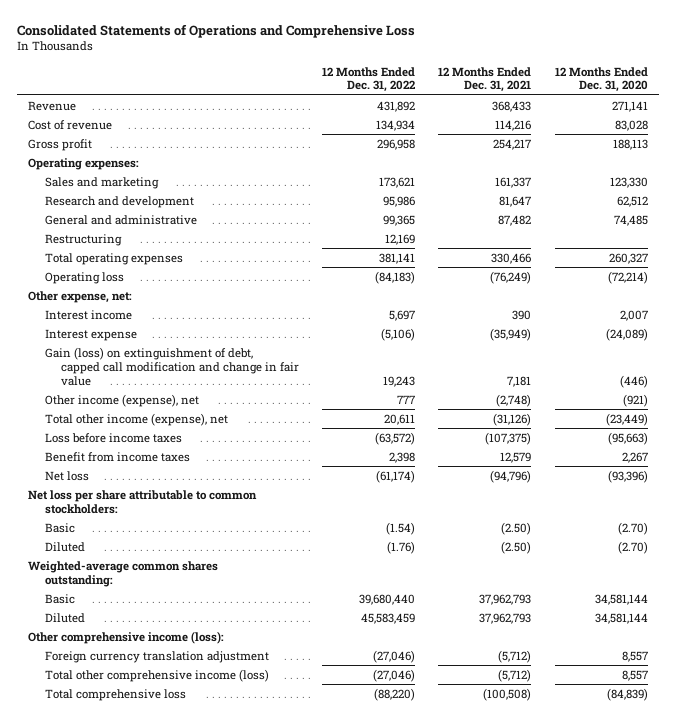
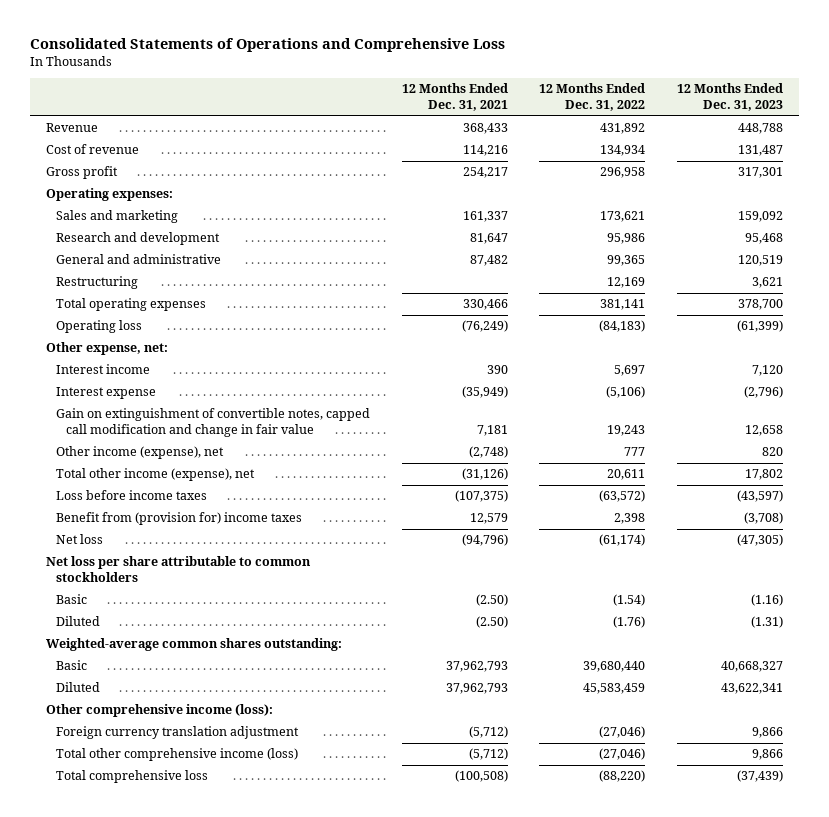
[554,66,648,93] 12 Months Ended Dec. 31, 2020 -> none
none -> [677,83,784,112] 12 Months Ended Dec. 31, 2023
[44,346,299,386] Gain (loss) on extinguishment of debt, capped call modification and change in fair value -> [55,408,370,438] Gain on extinguishment of convertible notes, capped call modification and change in fair value
[44,451,190,462] Benefit from income taxes -> [55,512,302,526] Benefit from (provision for) income taxes
[28,489,258,514] Net loss per share attributable to common stockholders: -> [45,556,311,583] Net loss per share attributable to common stockholders

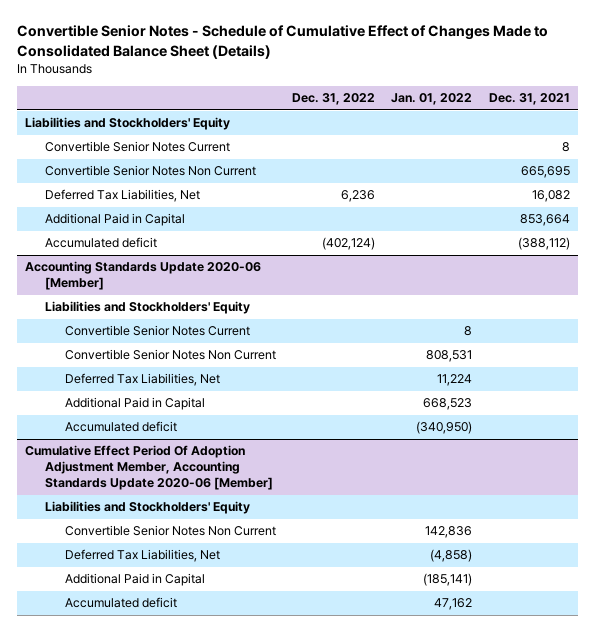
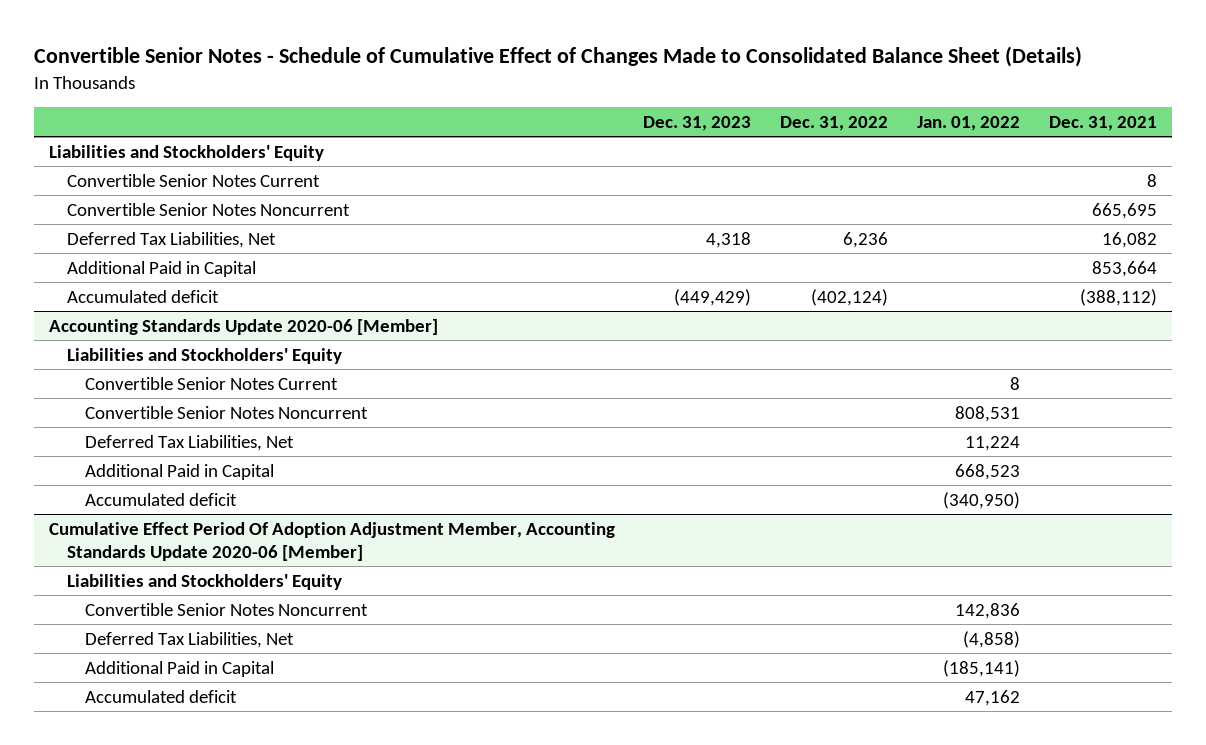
none -> [643,116,752,132] Dec. 31, 2023
[44,165,256,177] Convertible Senior Notes Non Current -> [66,202,350,216] Convertible Senior Notes Noncurrent
[64,349,276,361] Convertible Senior Notes Non Current -> [85,405,369,419] Convertible Senior Notes Noncurrent
[64,525,276,537] Convertible Senior Notes Non Current -> [85,602,369,616] Convertible Senior Notes Noncurrent

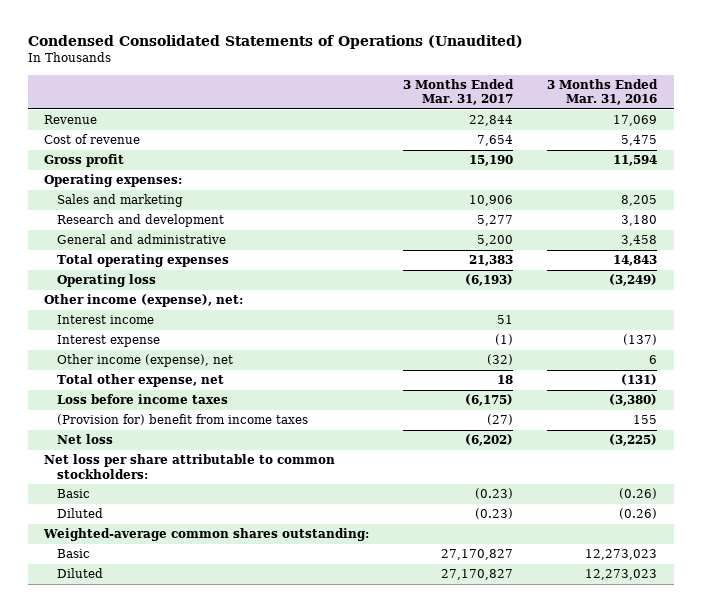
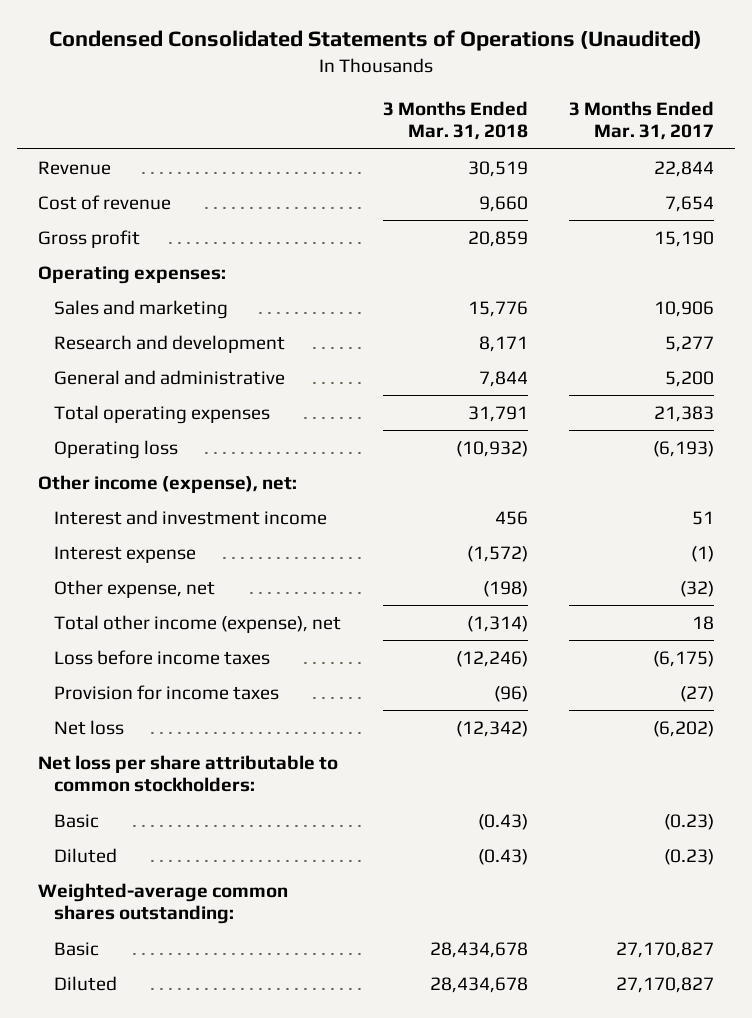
[547,78,659,106] 3 Months Ended Mar. 31, 2016 -> none
none -> [382,100,528,141] 3 Months Ended Mar. 31, 2018
[57,315,155,325] Interest income -> [53,509,327,525] Interest and investment income
[57,354,234,368] Other income (expense), net -> [53,579,215,598] Other expense, net
[57,374,225,388] Total other expense, net -> [53,614,341,633] Total other income (expense), net
[57,414,309,426] (Provision for) benefit from income taxes -> [53,684,279,700] Provision for income taxes

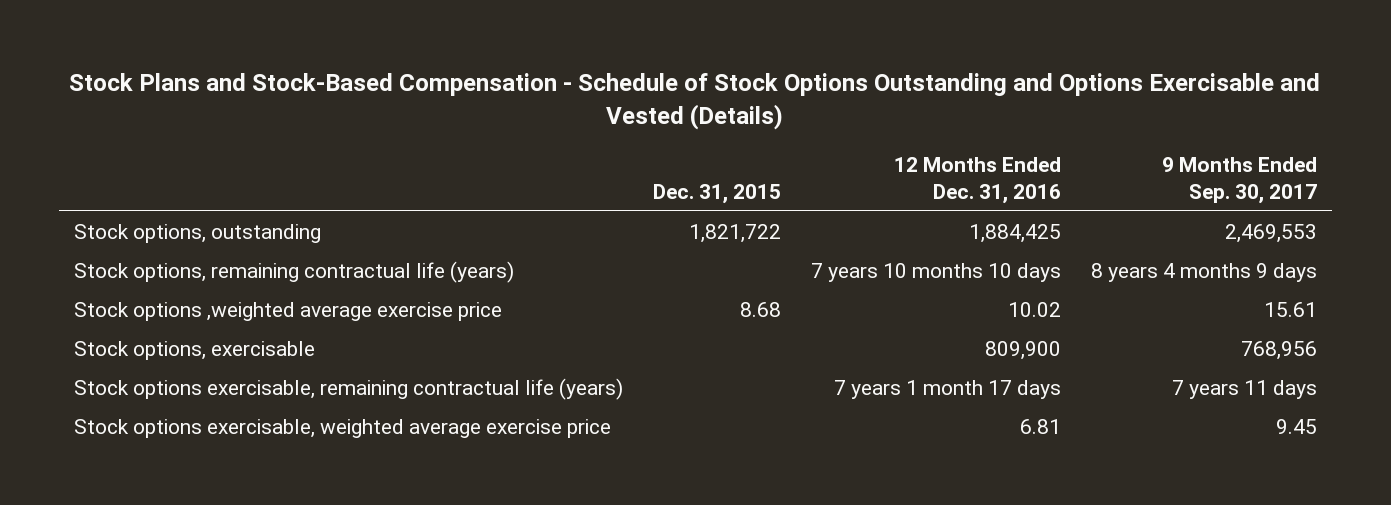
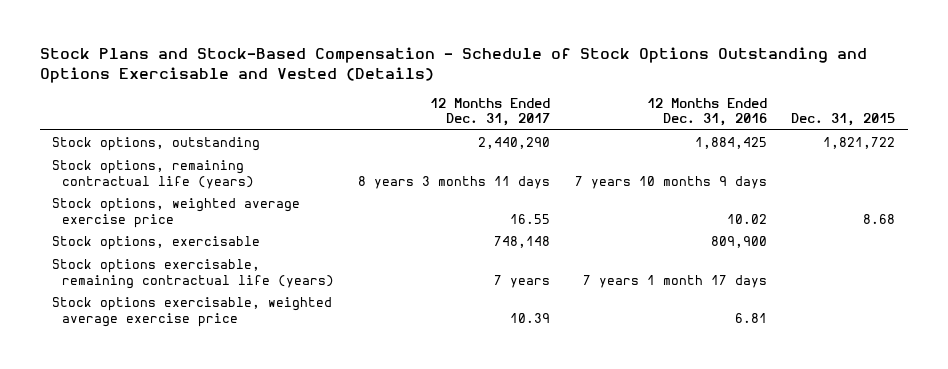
[1161,156,1317,204] 9 Months Ended Sep. 30, 2017 -> none
none -> [430,97,551,127] 12 Months Ended Dec. 31, 2017
[810,263,1061,283] 7 years 10 months 10 days -> [574,175,767,189] 7 years 10 months 9 days
[73,302,502,322] Stock options ,weighted average exercise price -> [52,198,301,228] Stock options, weighted average exercise price

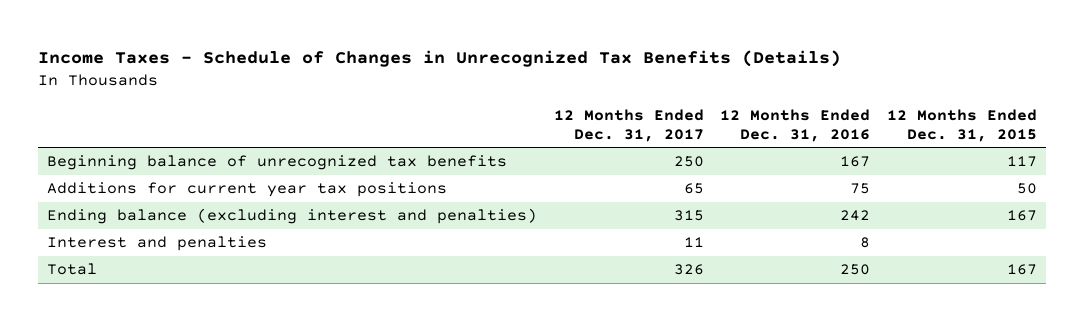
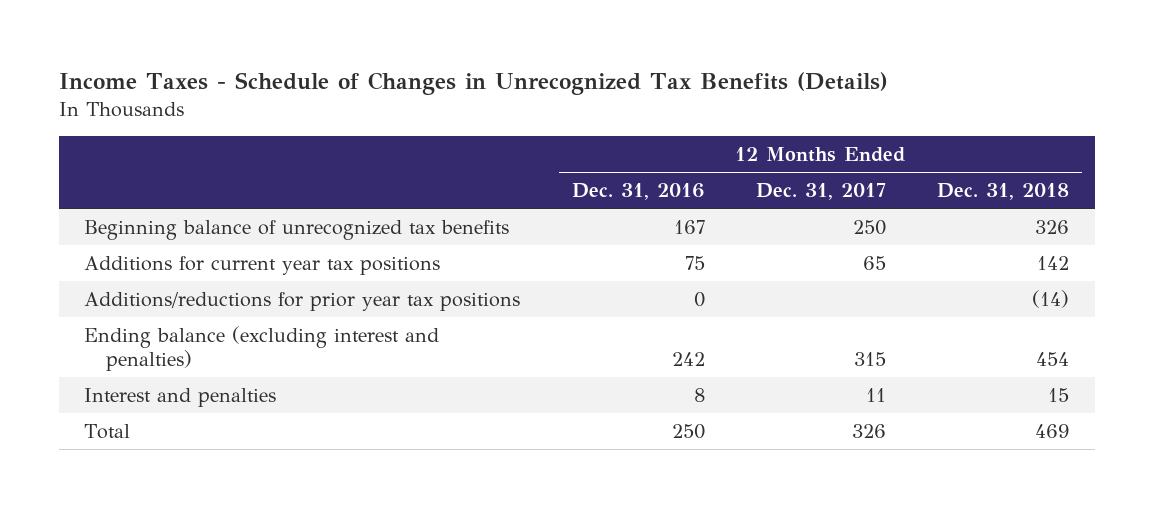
[887,108,1038,142] 12 Months Ended Dec. 31, 2015 -> none
none -> [937,183,1070,201] Dec. 31, 2018
none -> [84,291,521,311] Additions/reductions for prior year tax positions

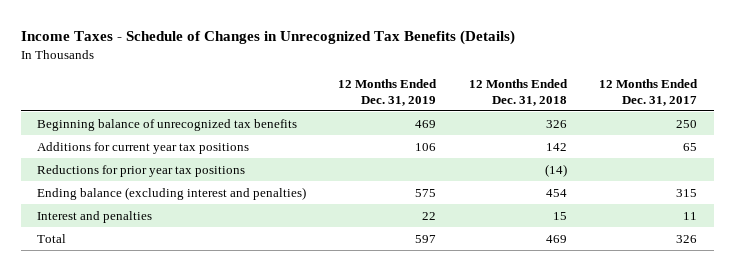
[571,183,705,201] Dec. 31, 2016 -> none
none -> [338,78,438,106] 12 Months Ended Dec. 31, 2019
[84,291,521,311] Additions/reductions for prior year tax positions -> [36,164,245,177] Reductions for prior year tax positions

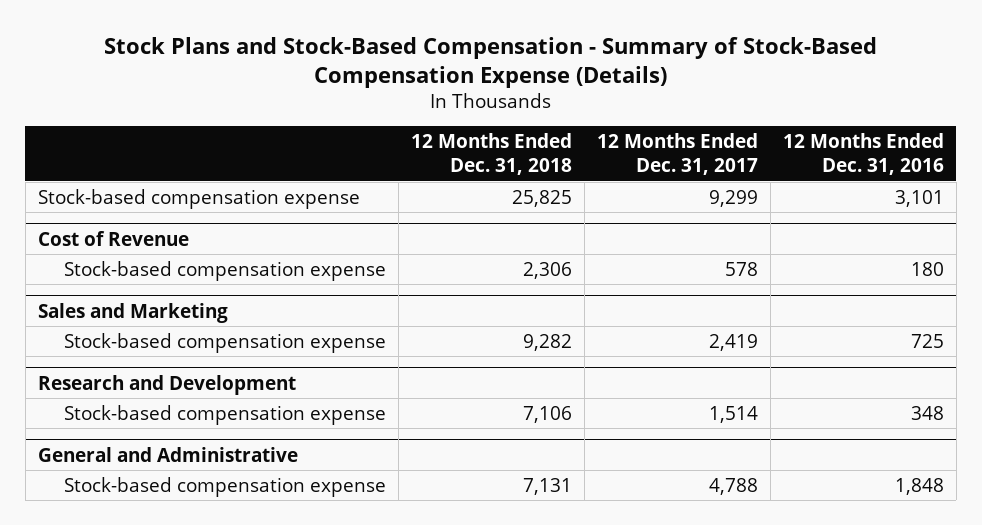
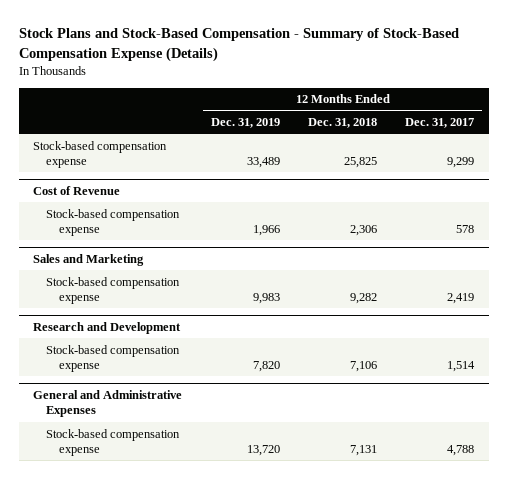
[782,133,944,176] 12 Months Ended Dec. 31, 2016 -> none
none -> [210,118,280,129] Dec. 31, 2019
[37,446,298,462] General and Administrative -> [33,390,183,418] General and Administrative Expenses

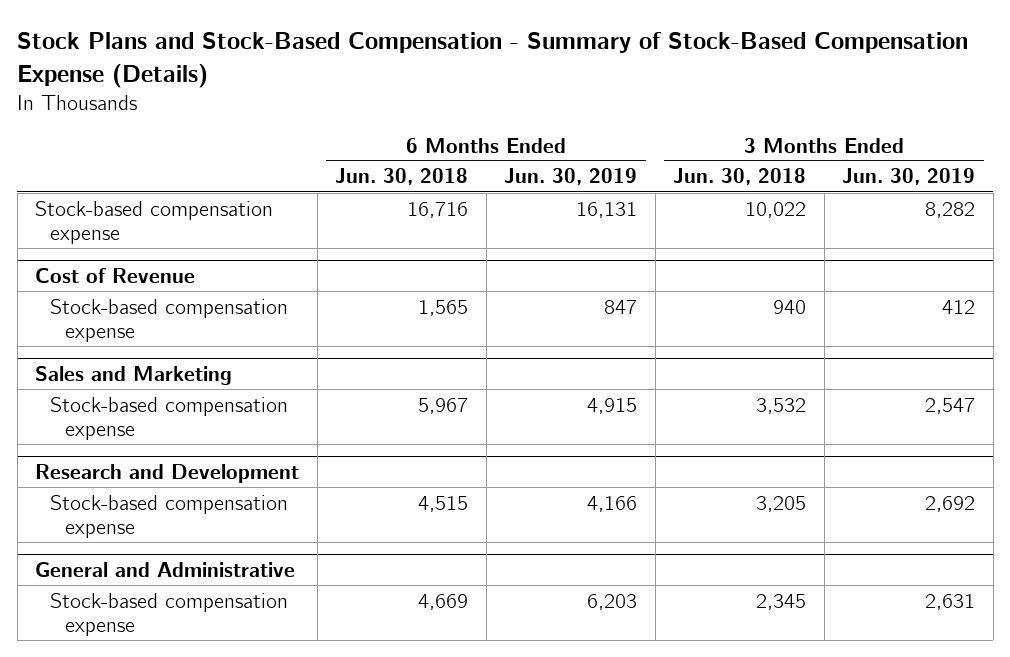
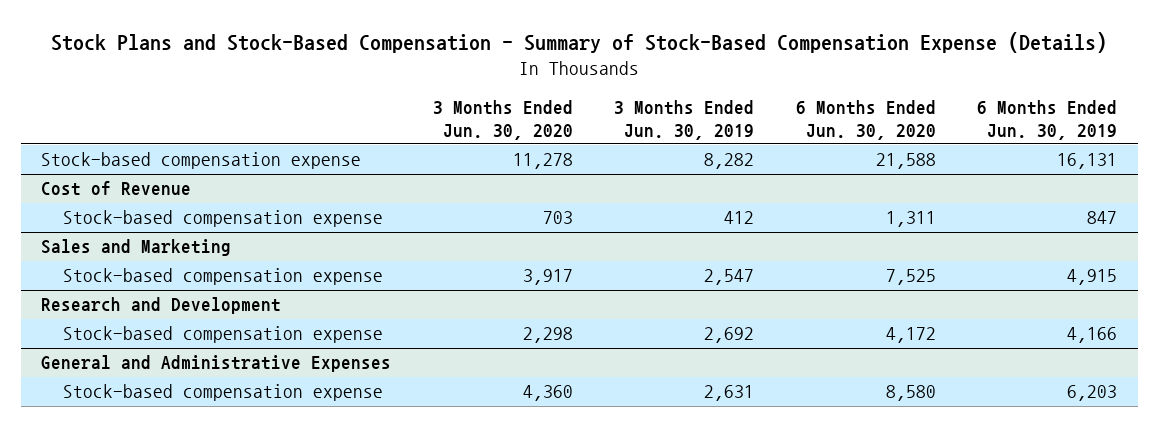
[335,168,469,186] Jun. 30, 2018 -> none
[673,168,807,186] Jun. 30, 2018 -> none
none -> [432,100,573,140] 3 Months Ended Jun. 30, 2020
none -> [795,100,936,140] 6 Months Ended Jun. 30, 2020
[35,561,296,577] General and Administrative -> [41,355,392,373] General and Administrative Expenses

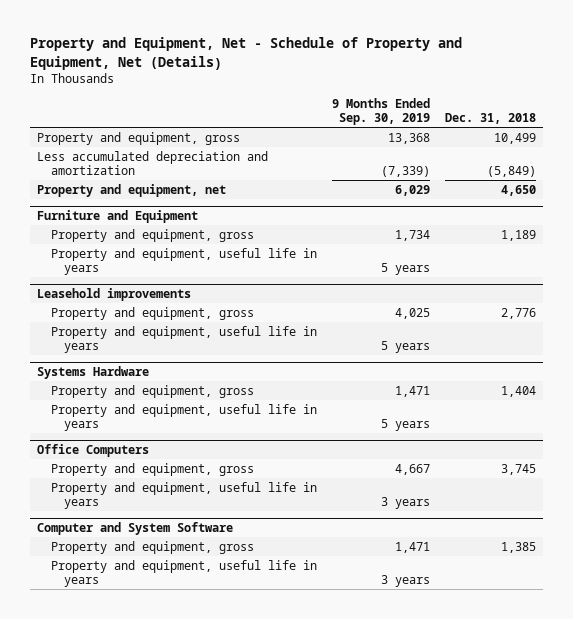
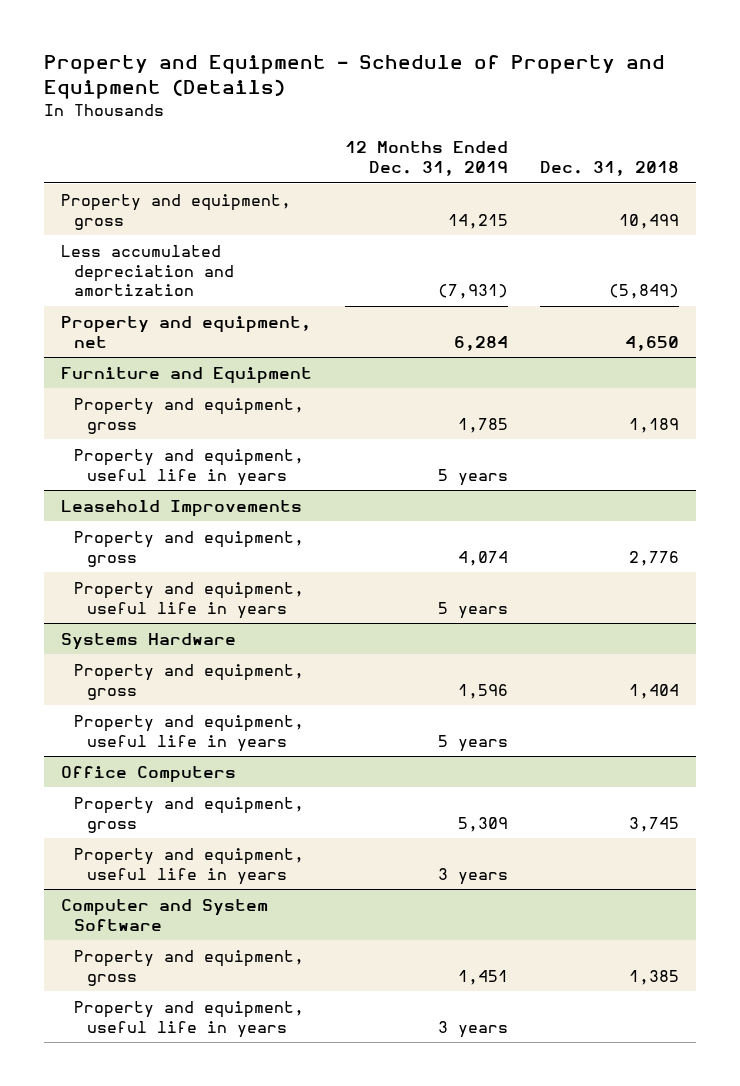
[29,37,462,70] Property and Equipment, Net - Schedule of Property and Equipment, Net (Details) -> [44,55,666,100] Property and Equipment - Schedule of Property and Equipment (Details)
[331,98,430,126] 9 Months Ended Sep. 30, 2019 -> none
none -> [344,141,508,177] 12 Months Ended Dec. 31, 2019
[37,287,192,301] Leasehold improvements -> [60,499,302,517] Leasehold Improvements

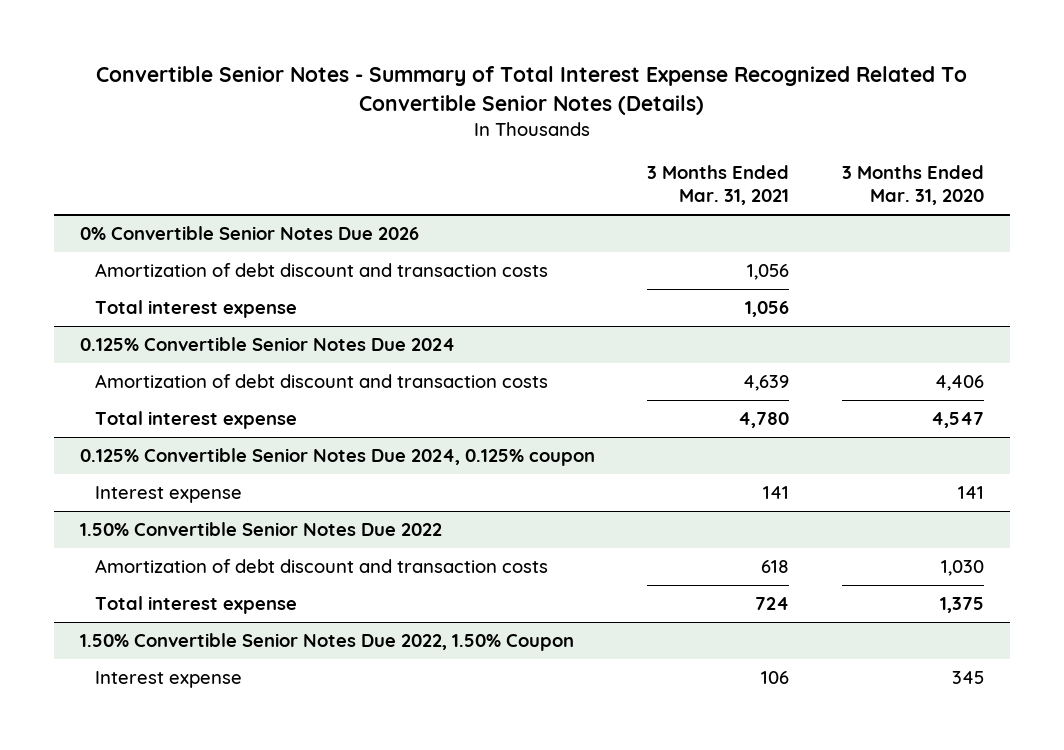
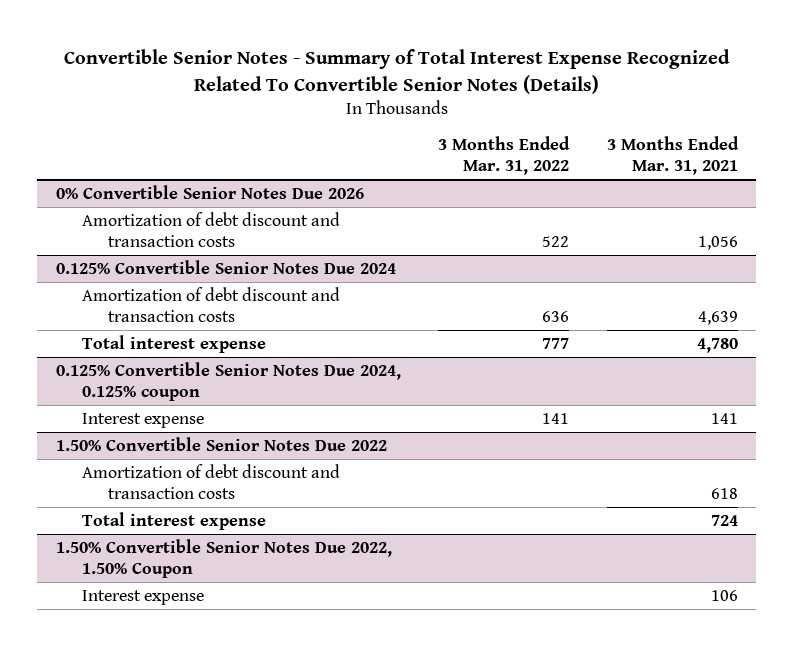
[841,165,984,206] 3 Months Ended Mar. 31, 2020 -> none
none -> [438,136,571,175] 3 Months Ended Mar. 31, 2022
[95,300,298,319] Total interest expense -> none

